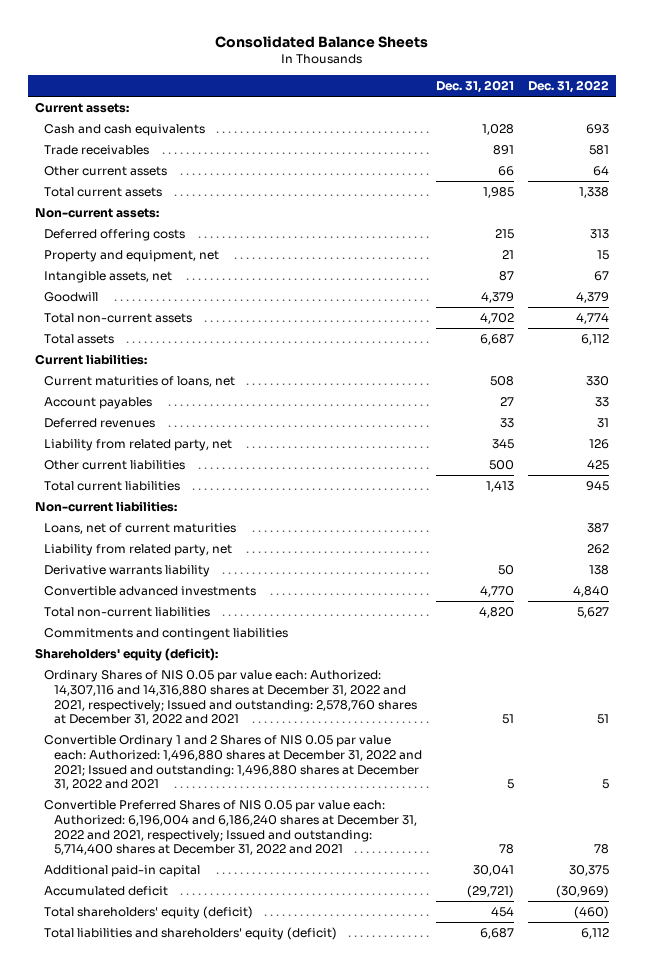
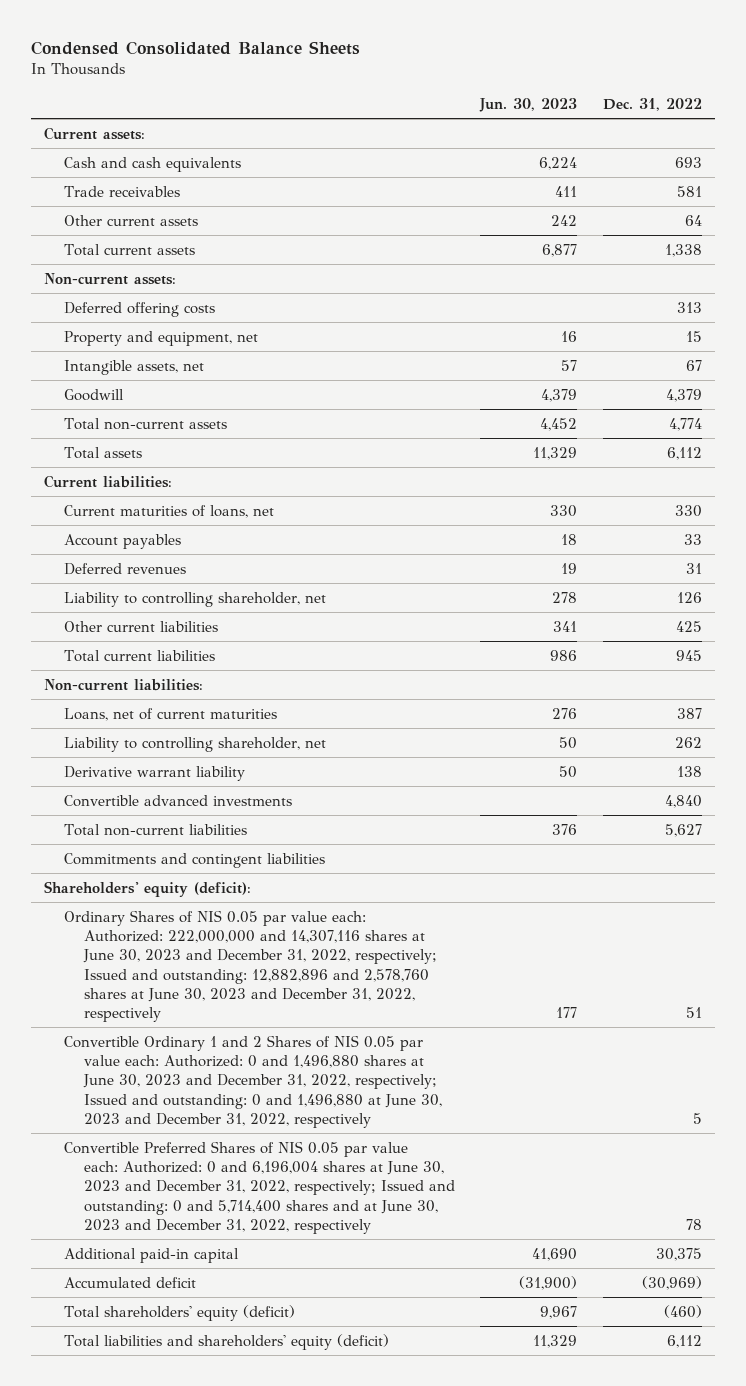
[215,35,429,48] Consolidated Balance Sheets -> [30,40,360,55] Condensed Consolidated Balance Sheets
[435,80,514,94] Dec. 31, 2021 -> none
none -> [479,98,578,113] Jun. 30, 2023
[44,438,233,451] Liability from related party, net -> [63,591,326,607] Liability to controlling shareholder, net
[44,543,233,556] Liability from related party, net -> [63,736,326,752] Liability to controlling shareholder, net
[44,564,211,577] Derivative warrants liability -> [63,765,245,781] Derivative warrant liability
[44,669,417,726] Ordinary Shares of NIS 0.05 par value each: Authorized: 14,307,116 and 14,316,880 shares at December 31, 2022 and 2021, respectively; Issued and outstanding: 2,578,760 shares at December 31, 2022 and 2021 -> [63,909,437,1023] Ordinary Shares of NIS 0.05 par value each: Authorized: 222,000,000 and 14,307,116 shares at June 30, 2023 and December 31, 2022, respectively; Issued and outstanding: 12,882,896 and 2,578,760 shares at June 30, 2023 and December 31, 2022, respectively
[44,734,422,791] Convertible Ordinary 1 and 2 Shares of NIS 0.05 par value each: Authorized: 1,496,880 shares at December 31, 2022 and 2021; Issued and outstanding: 1,496,880 shares at December 31, 2022 and 2021 -> [63,1034,442,1128] Convertible Ordinary 1 and 2 Shares of NIS 0.05 par value each: Authorized: 0 and 1,496,880 shares at June 30, 2023 and December 31, 2022, respectively; Issued and outstanding: 0 and 1,496,880 at June 30, 2023 and December 31, 2022, respectively
[44,799,417,856] Convertible Preferred Shares of NIS 0.05 par value each: Authorized: 6,196,004 and 6,186,240 shares at December 31, 2022 and 2021, respectively; Issued and outstanding: 5,714,400 shares at December 31, 2022 and 2021 -> [63,1140,455,1234] Convertible Preferred Shares of NIS 0.05 par value each: Authorized: 0 and 6,196,004 shares at June 30, 2023 and December 31, 2022, respectively; Issued and outstanding: 0 and 5,714,400 shares and at June 30, 2023 and December 31, 2022, respectively

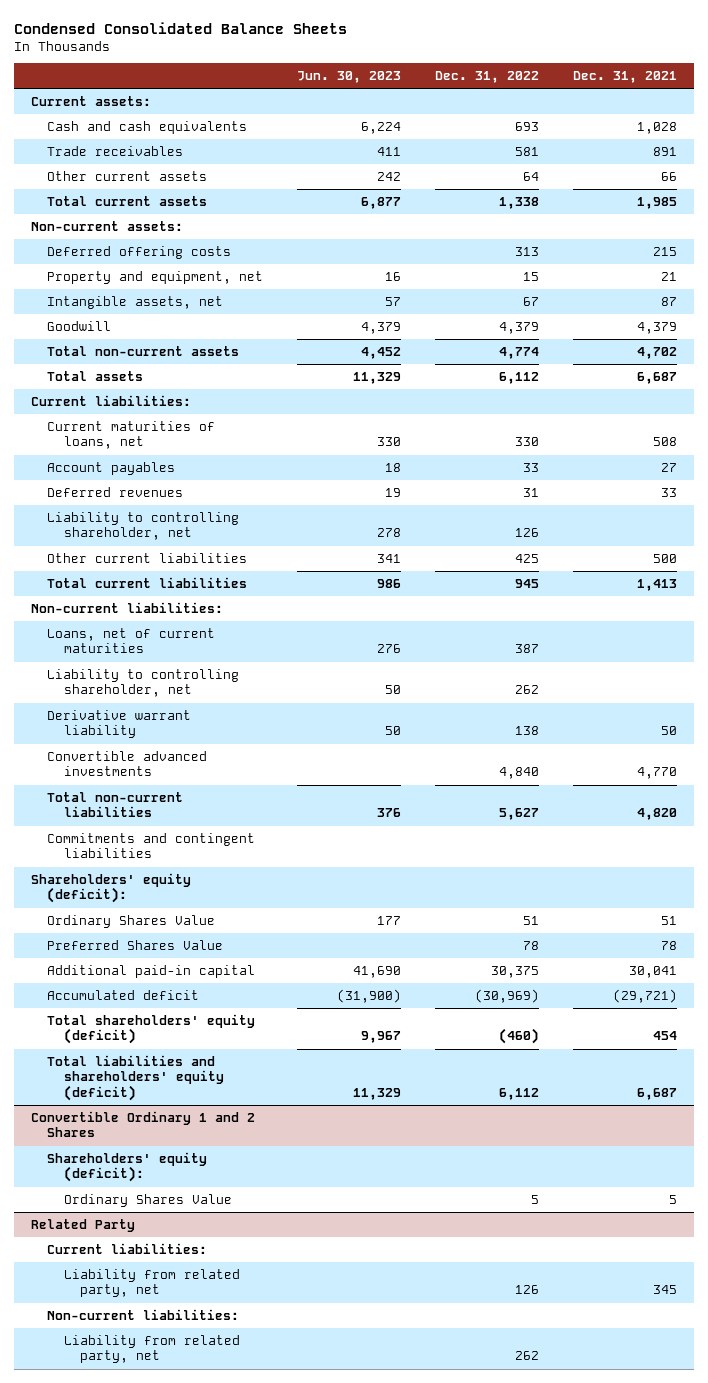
none -> [573,71,678,84] Dec. 31, 2021
[63,1034,442,1128] Convertible Ordinary 1 and 2 Shares of NIS 0.05 par value each: Authorized: 0 and 1,496,880 shares at June 30, 2023 and December 31, 2022, respectively; Issued and outstanding: 0 and 1,496,880 at June 30, 2023 and December 31, 2022, respectively -> none
[63,909,437,1023] Ordinary Shares of NIS 0.05 par value each: Authorized: 222,000,000 and 14,307,116 shares at June 30, 2023 and December 31, 2022, respectively; Issued and outstanding: 12,882,896 and 2,578,760 shares at June 30, 2023 and December 31, 2022, respectively -> [47,914,216,928] Ordinary Shares Value
[63,1140,455,1234] Convertible Preferred Shares of NIS 0.05 par value each: Authorized: 0 and 6,196,004 shares at June 30, 2023 and December 31, 2022, respectively; Issued and outstanding: 0 and 5,714,400 shares and at June 30, 2023 and December 31, 2022, respectively -> [47,939,224,950] Preferred Shares Value
none -> [31,1110,256,1138] Convertible Ordinary 1 and 2 Shares
none -> [47,1151,208,1183] Shareholders' equity (deficit):
none -> [63,1193,232,1207] Ordinary Shares Value
none -> [31,1218,136,1232] Related Party
none -> [47,1242,208,1254] Current liabilities:
none -> [63,1268,240,1298] Liability from related party, net
none -> [47,1308,240,1320] Non-current liabilities:
none -> [63,1334,240,1364] Liability from related party, net

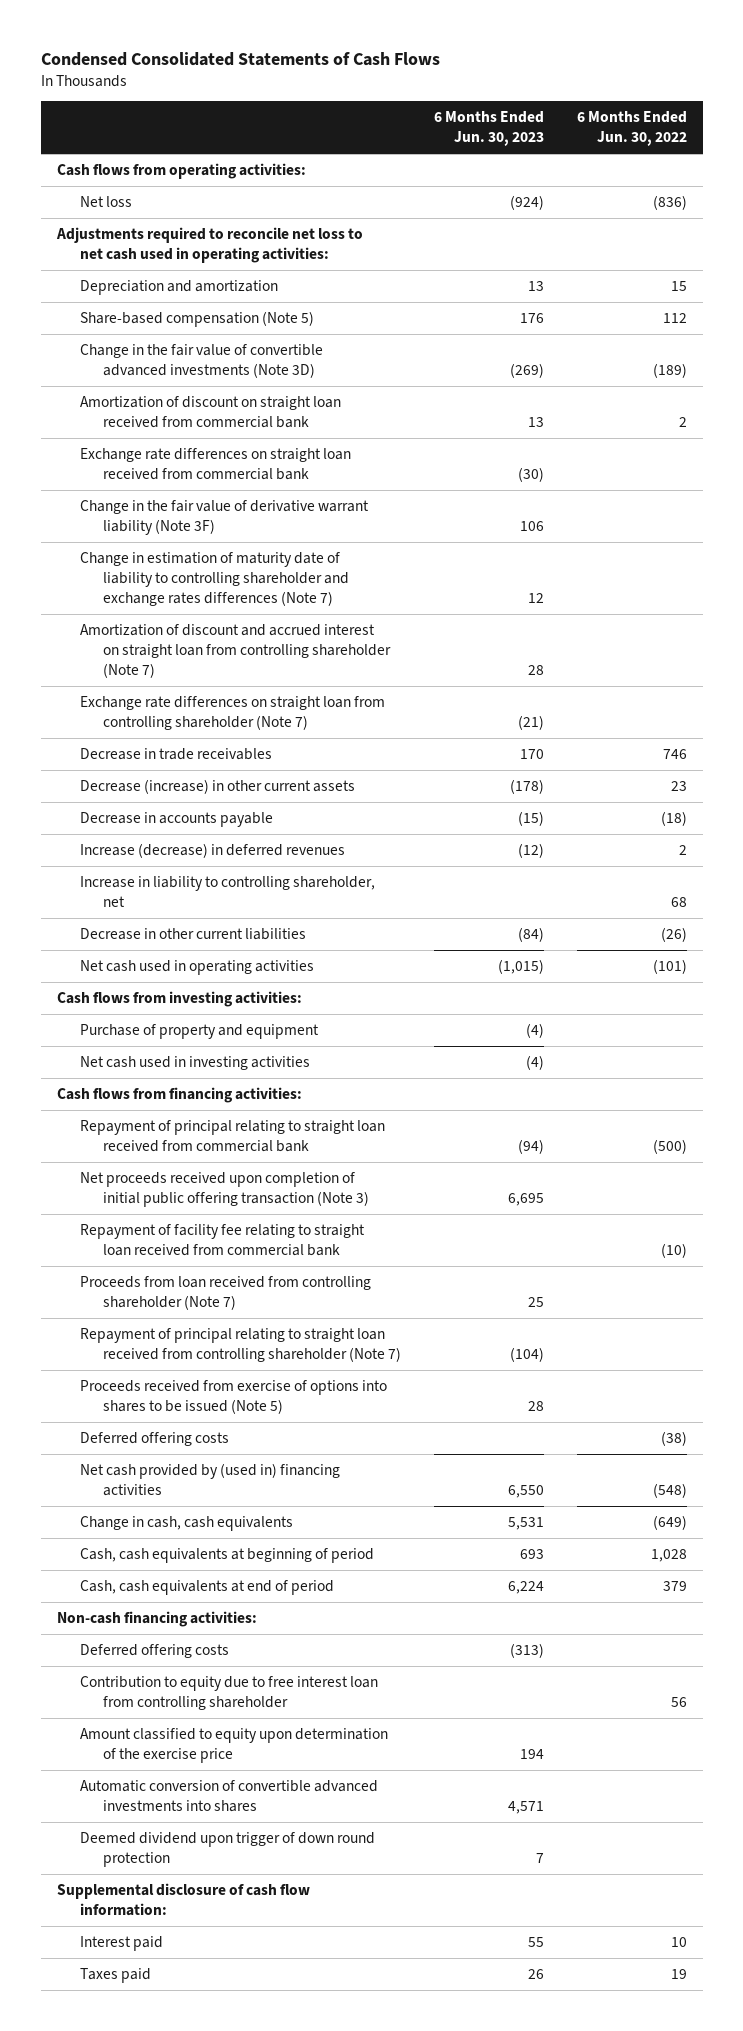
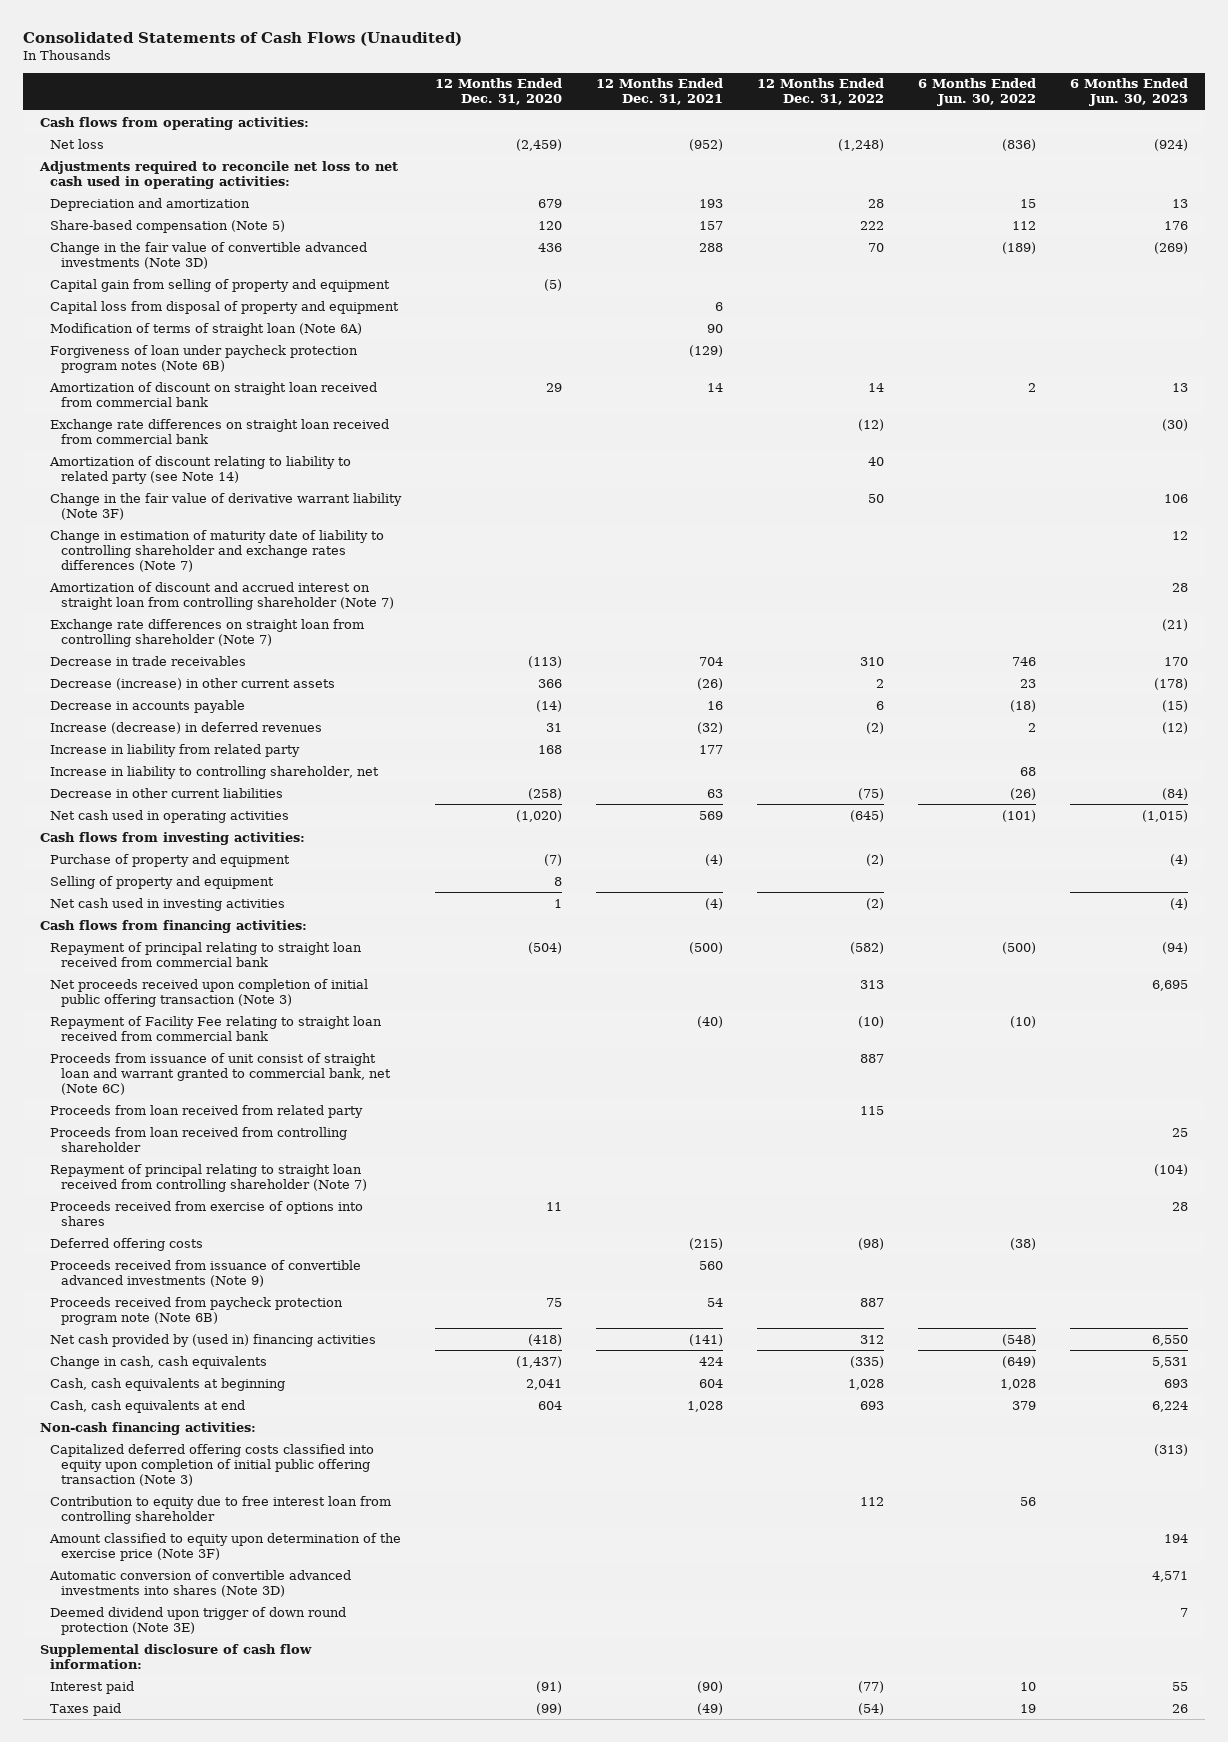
[40,51,440,66] Condensed Consolidated Statements of Cash Flows -> [22,31,462,46] Consolidated Statements of Cash Flows (Unaudited)
none -> [435,78,563,106] 12 Months Ended Dec. 31, 2020
none -> [596,78,724,106] 12 Months Ended Dec. 31, 2021
none -> [757,78,885,106] 12 Months Ended Dec. 31, 2022
none -> [50,278,391,292] Capital gain from selling of property and equipment
none -> [50,300,400,314] Capital loss from disposal of property and equipment
none -> [50,322,363,336] Modification of terms of straight loan (Note 6A)
none -> [50,344,359,373] Forgiveness of loan under paycheck protection program notes (Note 6B)
none -> [49,455,352,484] Amortization of discount relating to liability to related party (see Note 14)
none -> [50,743,301,757] Increase in liability from related party
none -> [50,875,275,889] Selling of property and equipment
[80,1224,366,1257] Repayment of facility fee relating to straight loan received from commercial bank -> [50,1015,383,1041] Repayment of Facility Fee relating to straight loan received from commercial bank
none -> [50,1052,391,1095] Proceeds from issuance of unit consist of straight loan and warrant granted to commercial bank, net (Note 6C)
none -> [50,1104,364,1118] Proceeds from loan received from related party
[80,1276,372,1311] Proceeds from loan received from controlling shareholder (Note 7) -> [50,1126,348,1152] Proceeds from loan received from controlling shareholder
[80,1380,388,1415] Proceeds received from exercise of options into shares to be issued (Note 5) -> [50,1200,364,1226] Proceeds received from exercise of options into shares
none -> [50,1259,362,1287] Proceeds received from issuance of convertible advanced investments (Note 9)
none -> [50,1296,344,1325] Proceeds received from paycheck protection program note (Note 6B)
[80,1548,375,1564] Cash, cash equivalents at beginning of period -> [50,1377,286,1391] Cash, cash equivalents at beginning
[80,1580,335,1596] Cash, cash equivalents at end of period -> [50,1399,246,1413] Cash, cash equivalents at end
[80,1644,230,1659] Deferred offering costs -> [50,1443,375,1486] Capitalized deferred offering costs classified into equity upon completion of initial public offering transaction (Note 3)
[80,1728,389,1764] Amount classified to equity upon determination of the exercise price -> [49,1532,402,1561] Amount classified to equity upon determination of the exercise price (Note 3F)
[80,1780,379,1813] Automatic conversion of convertible advanced investments into shares -> [49,1569,352,1597] Automatic conversion of convertible advanced investments into shares (Note 3D)
[80,1832,376,1868] Deemed dividend upon trigger of down round protection -> [50,1606,347,1635] Deemed dividend upon trigger of down round protection (Note 3E)

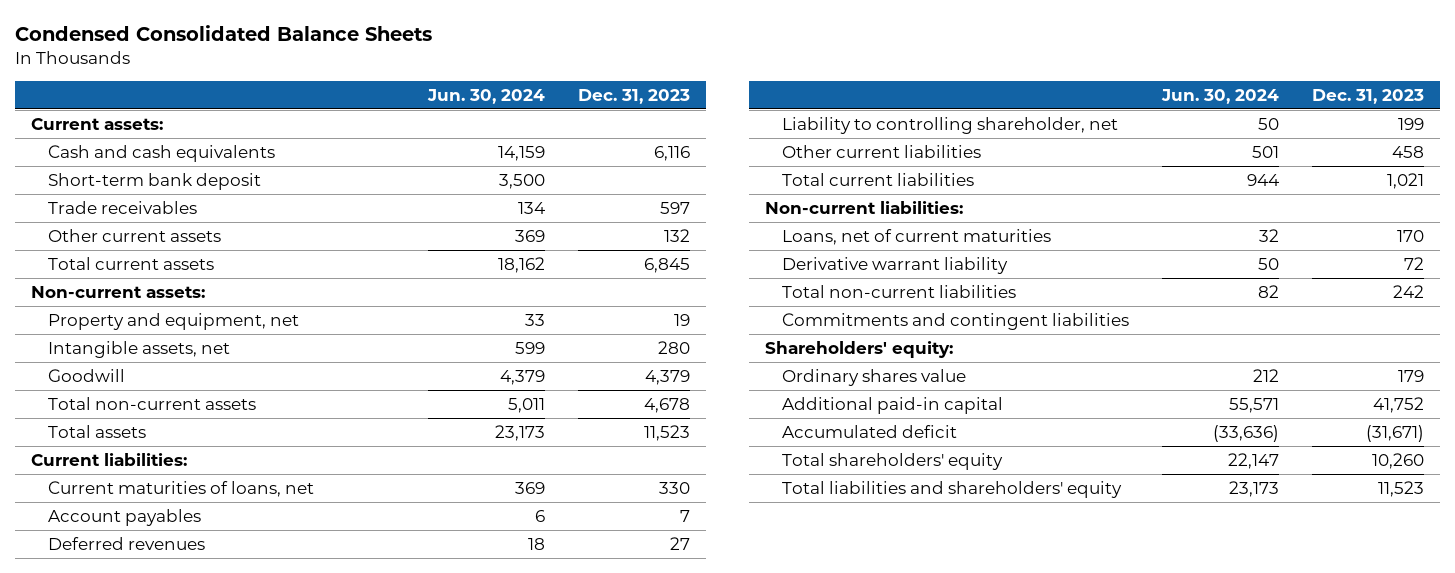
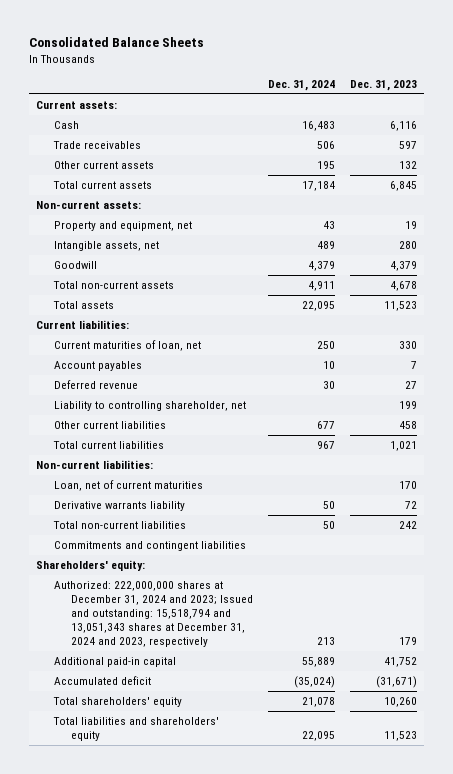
[14,24,432,41] Condensed Consolidated Balance Sheets -> [28,36,204,47] Consolidated Balance Sheets
[426,88,545,104] Jun. 30, 2024 -> none
none -> [267,80,335,92] Dec. 31, 2024
[48,172,262,190] Short-term bank deposit -> none
[48,144,276,162] Cash and cash equivalents -> [53,120,79,129] Cash
[48,480,315,497] Current maturities of loans, net -> [53,339,201,351] Current maturities of loan, net
[48,536,206,550] Deferred revenues -> [53,379,138,389] Deferred revenue
[782,228,1052,245] Loans, net of current maturities -> [53,479,203,491] Loan, net of current maturities
[782,256,1009,274] Derivative warrant liability -> [53,500,185,511] Derivative warrants liability
[782,368,967,386] Ordinary shares value -> [53,580,253,648] Authorized: 222,000,000 shares at December 31, 2024 and 2023; Issued and outstanding: 15,518,794 and 13,051,343 shares at December 31, 2024 and 2023, respectively

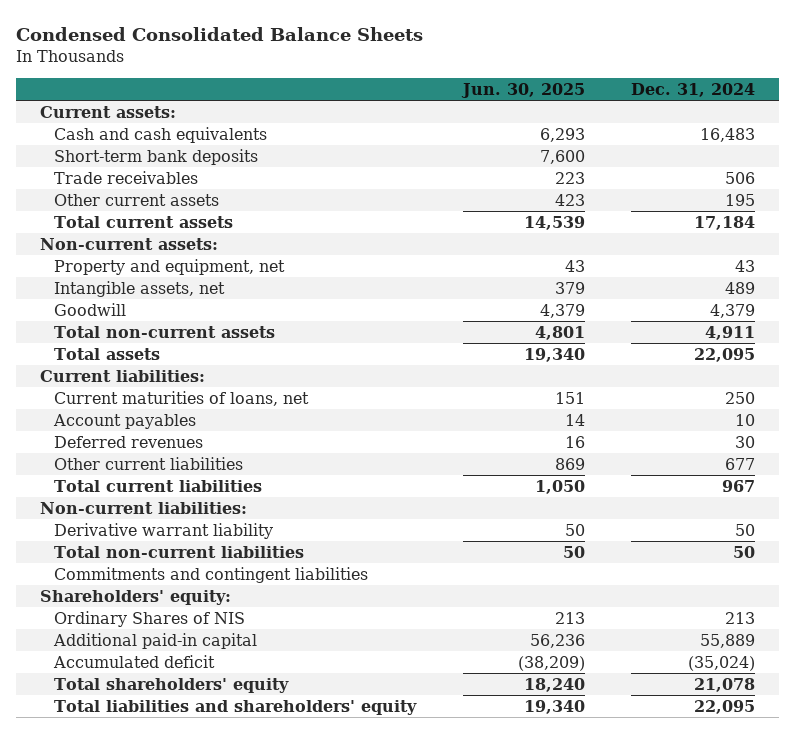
[28,36,204,47] Consolidated Balance Sheets -> [16,26,424,41] Condensed Consolidated Balance Sheets
[349,80,417,92] Dec. 31, 2023 -> none
none -> [460,82,585,98] Jun. 30, 2025
[53,120,79,129] Cash -> [54,126,268,143] Cash and cash equivalents
none -> [54,148,259,165] Short-term bank deposits
[53,339,201,351] Current maturities of loan, net -> [54,390,310,406] Current maturities of loans, net
[53,400,246,411] Liability to controlling shareholder, net -> none
[53,379,138,389] Deferred revenue -> [54,435,204,448] Deferred revenues
[53,479,203,491] Loan, net of current maturities -> none
[53,500,185,511] Derivative warrants liability -> [54,522,274,539] Derivative warrant liability
[53,580,253,648] Authorized: 222,000,000 shares at December 31, 2024 and 2023; Issued and outstanding: 15,518,794 and 13,051,343 shares at December 31, 2024 and 2023, respectively -> [54,610,246,627] Ordinary Shares of NIS

